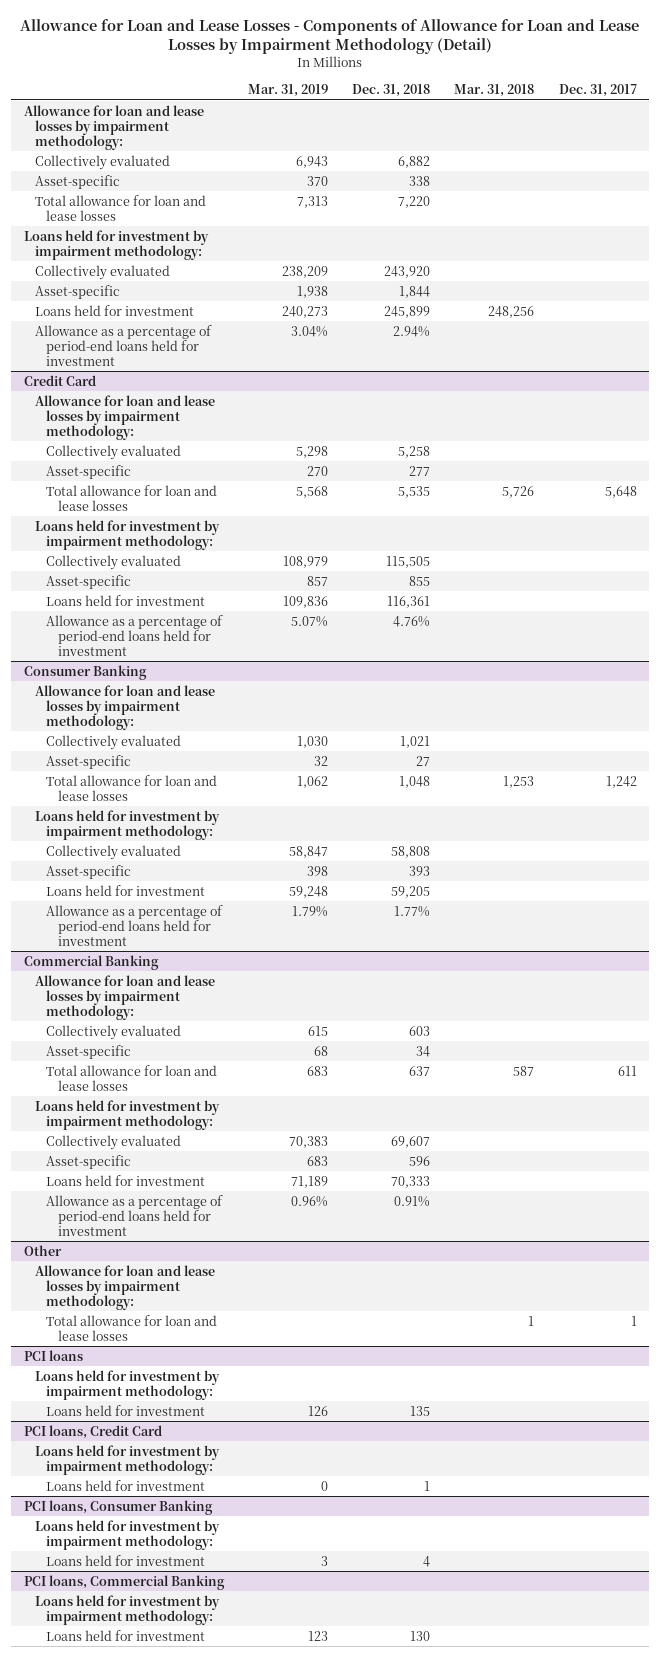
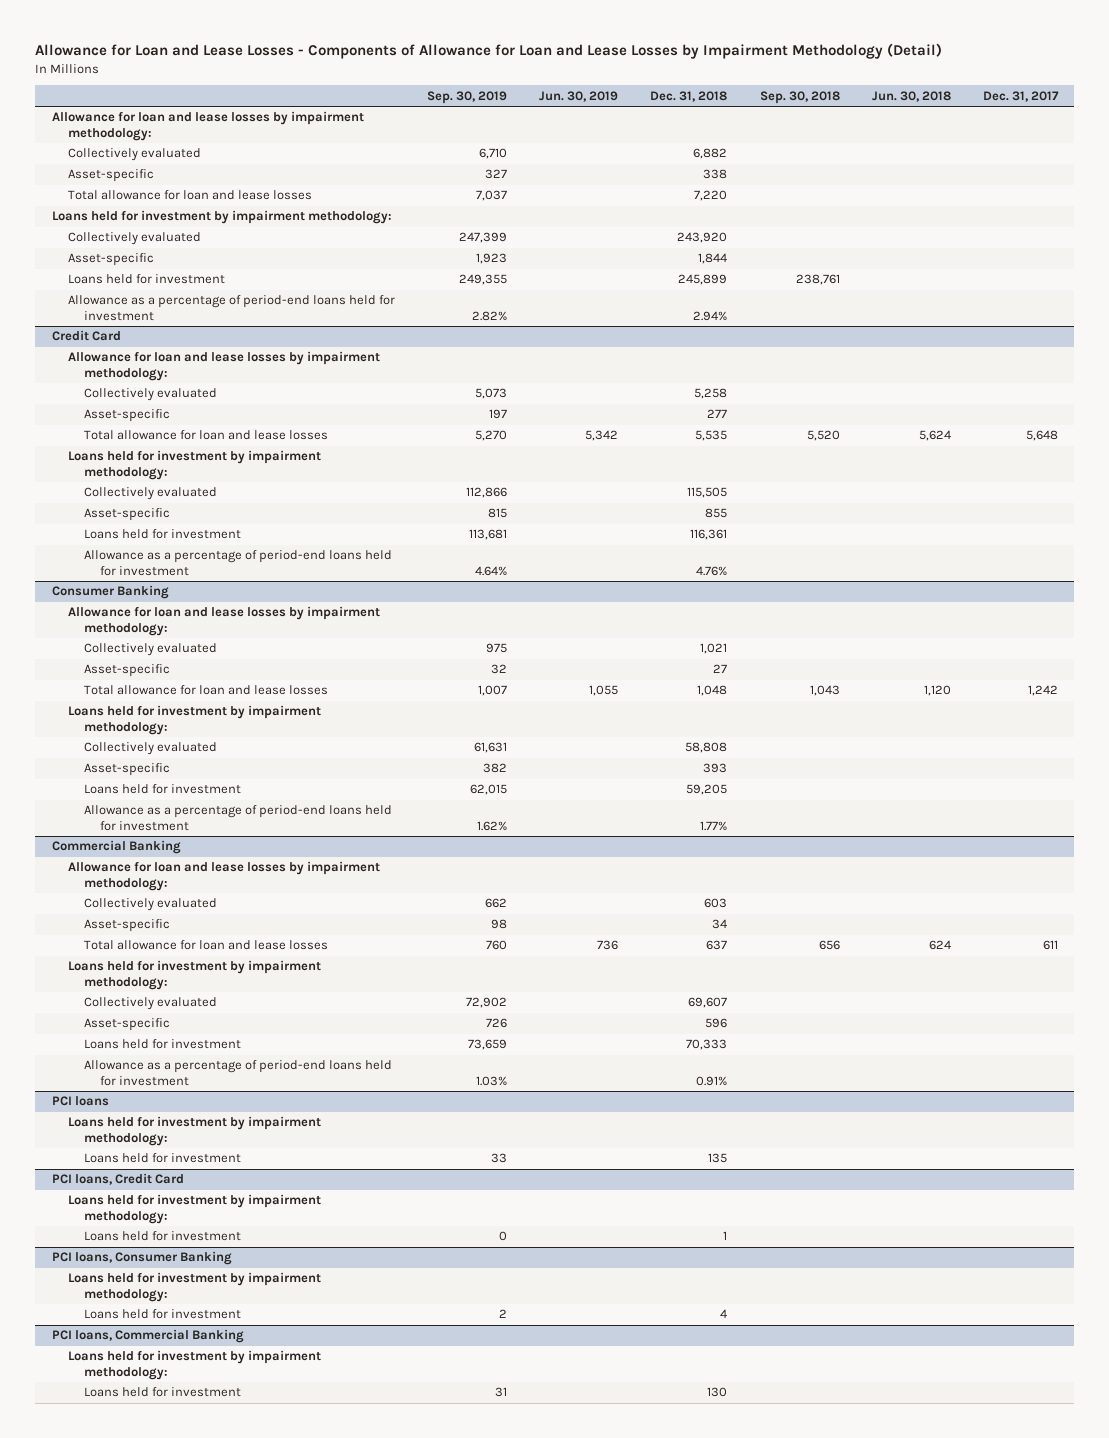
[247,84,328,98] Mar. 31, 2019 -> none
[454,84,535,98] Mar. 31, 2018 -> none
none -> [426,90,507,104] Sep. 30, 2019
none -> [539,90,619,102] Jun. 30, 2019
none -> [759,90,840,104] Sep. 30, 2018
none -> [871,90,951,102] Jun. 30, 2018
[23,1244,62,1256] Other -> none
[34,1264,215,1310] Allowance for loan and lease losses by impairment methodology: -> none
[46,1314,218,1341] Total allowance for loan and lease losses -> none

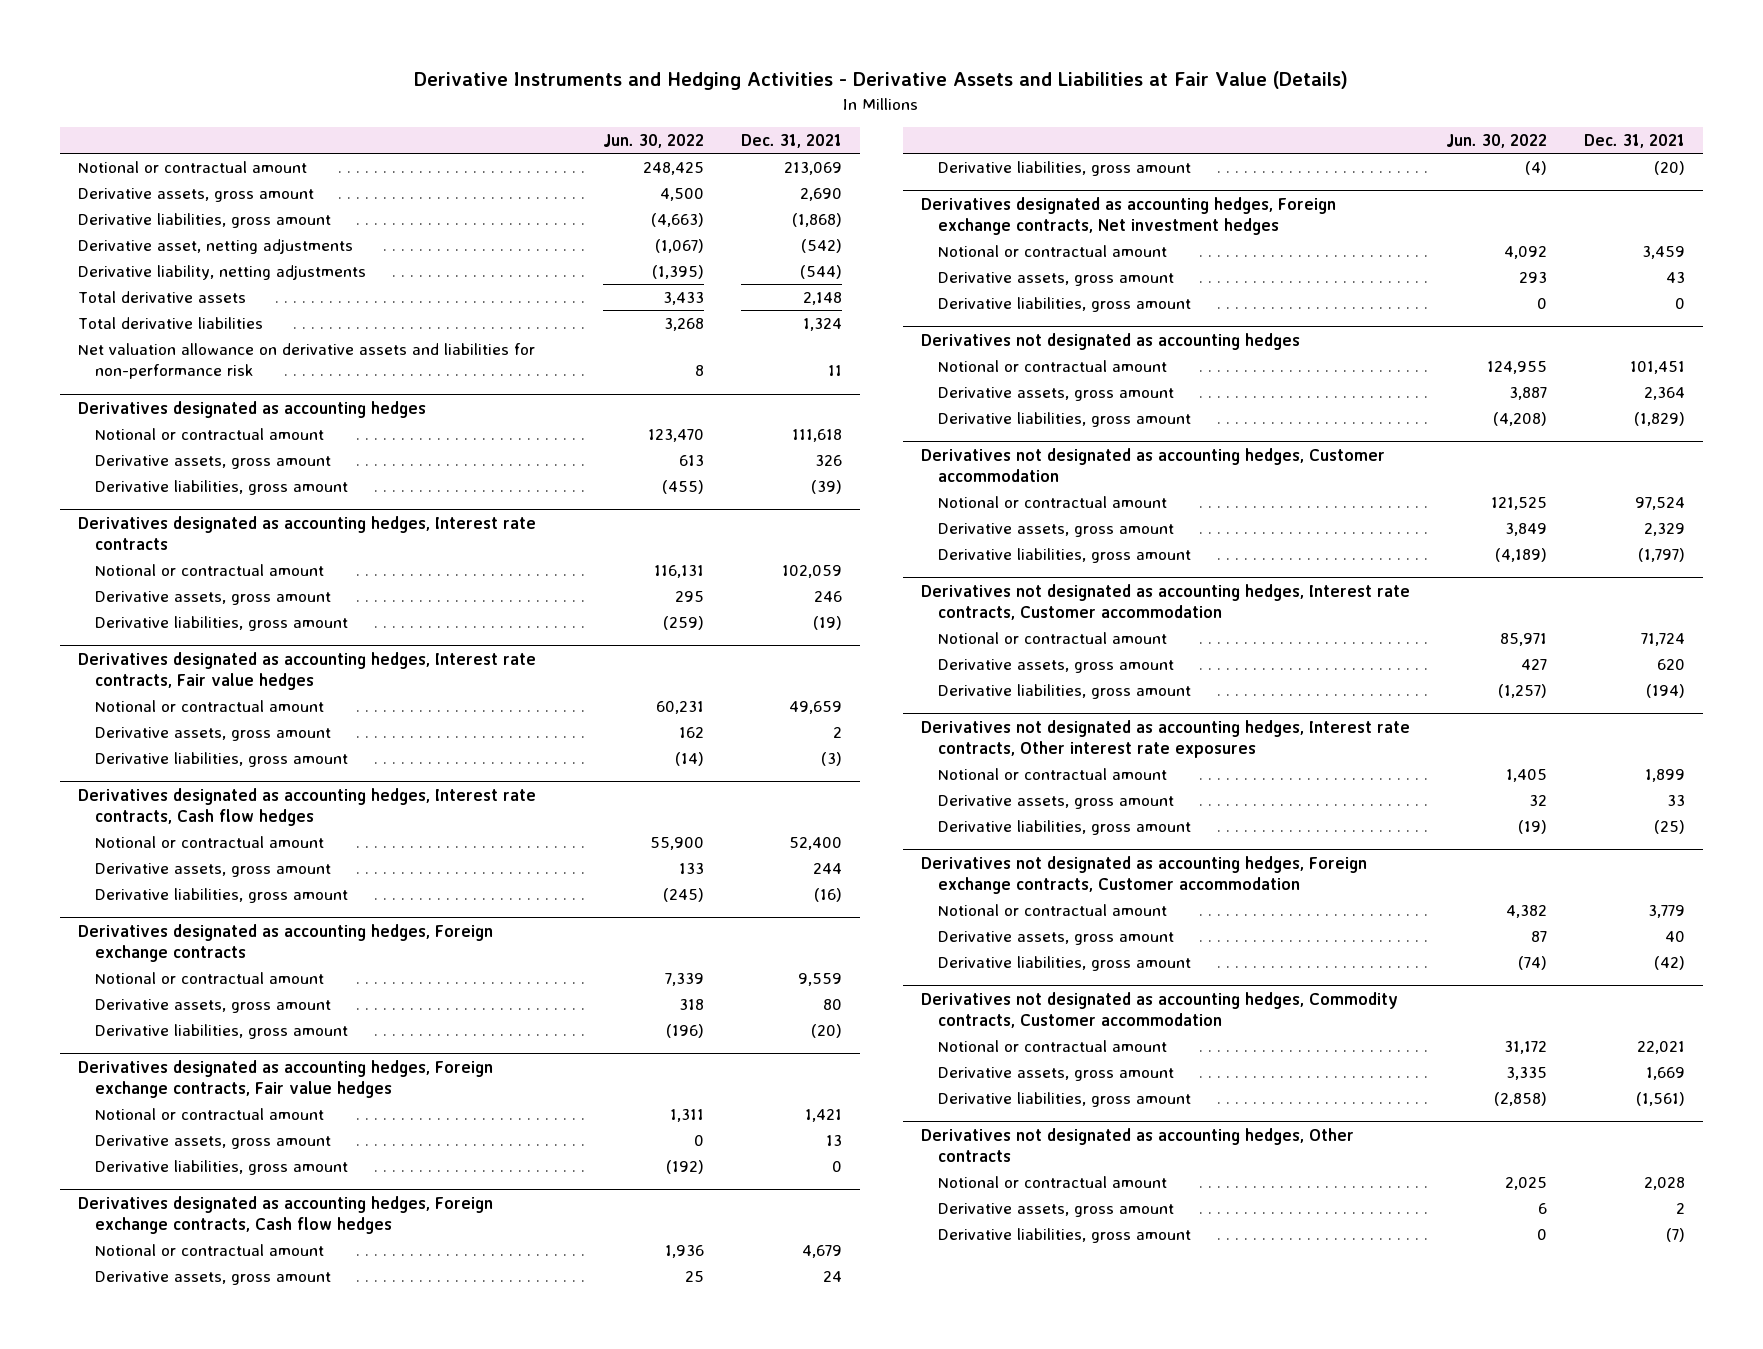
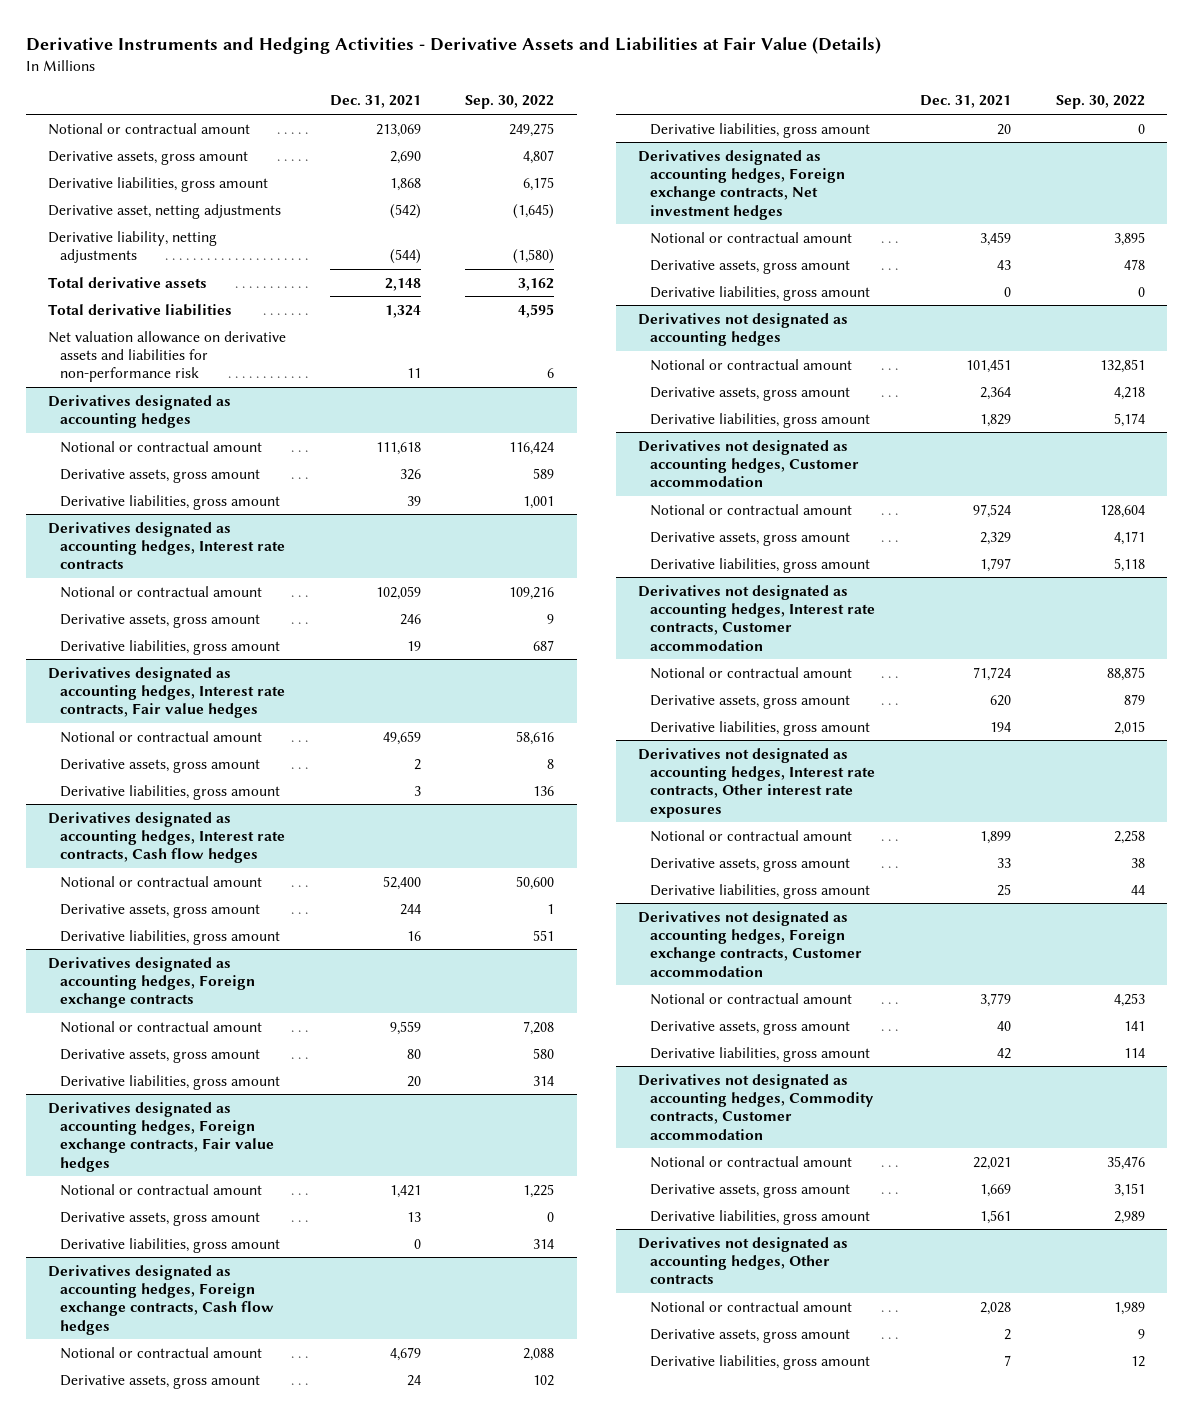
[603,133,705,148] Jun. 30, 2022 -> none
none -> [465,95,555,110] Sep. 30, 2022
[791,213,842,228] (1,868) -> [390,177,422,191] 1,868
[810,480,842,495] (39) -> [407,495,422,506] 39
[812,616,842,631] (19) -> [407,640,422,651] 19
[820,752,842,767] (3) -> [414,785,422,796] 3
[813,888,842,903] (16) -> [407,930,422,941] 16
[810,1024,842,1039] (20) -> [407,1075,422,1087] 20
[1653,161,1685,176] (20) -> [997,123,1012,135] 20
[1633,412,1685,427] (1,829) -> [980,413,1012,427] 1,829
[1637,548,1685,563] (1,797) -> [980,557,1012,572] 1,797
[1645,684,1685,699] (194) -> [990,721,1012,732] 194
[1653,820,1685,835] (25) -> [997,883,1012,896] 25
[1653,956,1685,971] (42) -> [997,1047,1012,1059] 42
[1635,1092,1685,1107] (1,561) -> [980,1209,1012,1224] 1,561
[1665,1228,1685,1243] (7) -> [1004,1354,1012,1366] 7

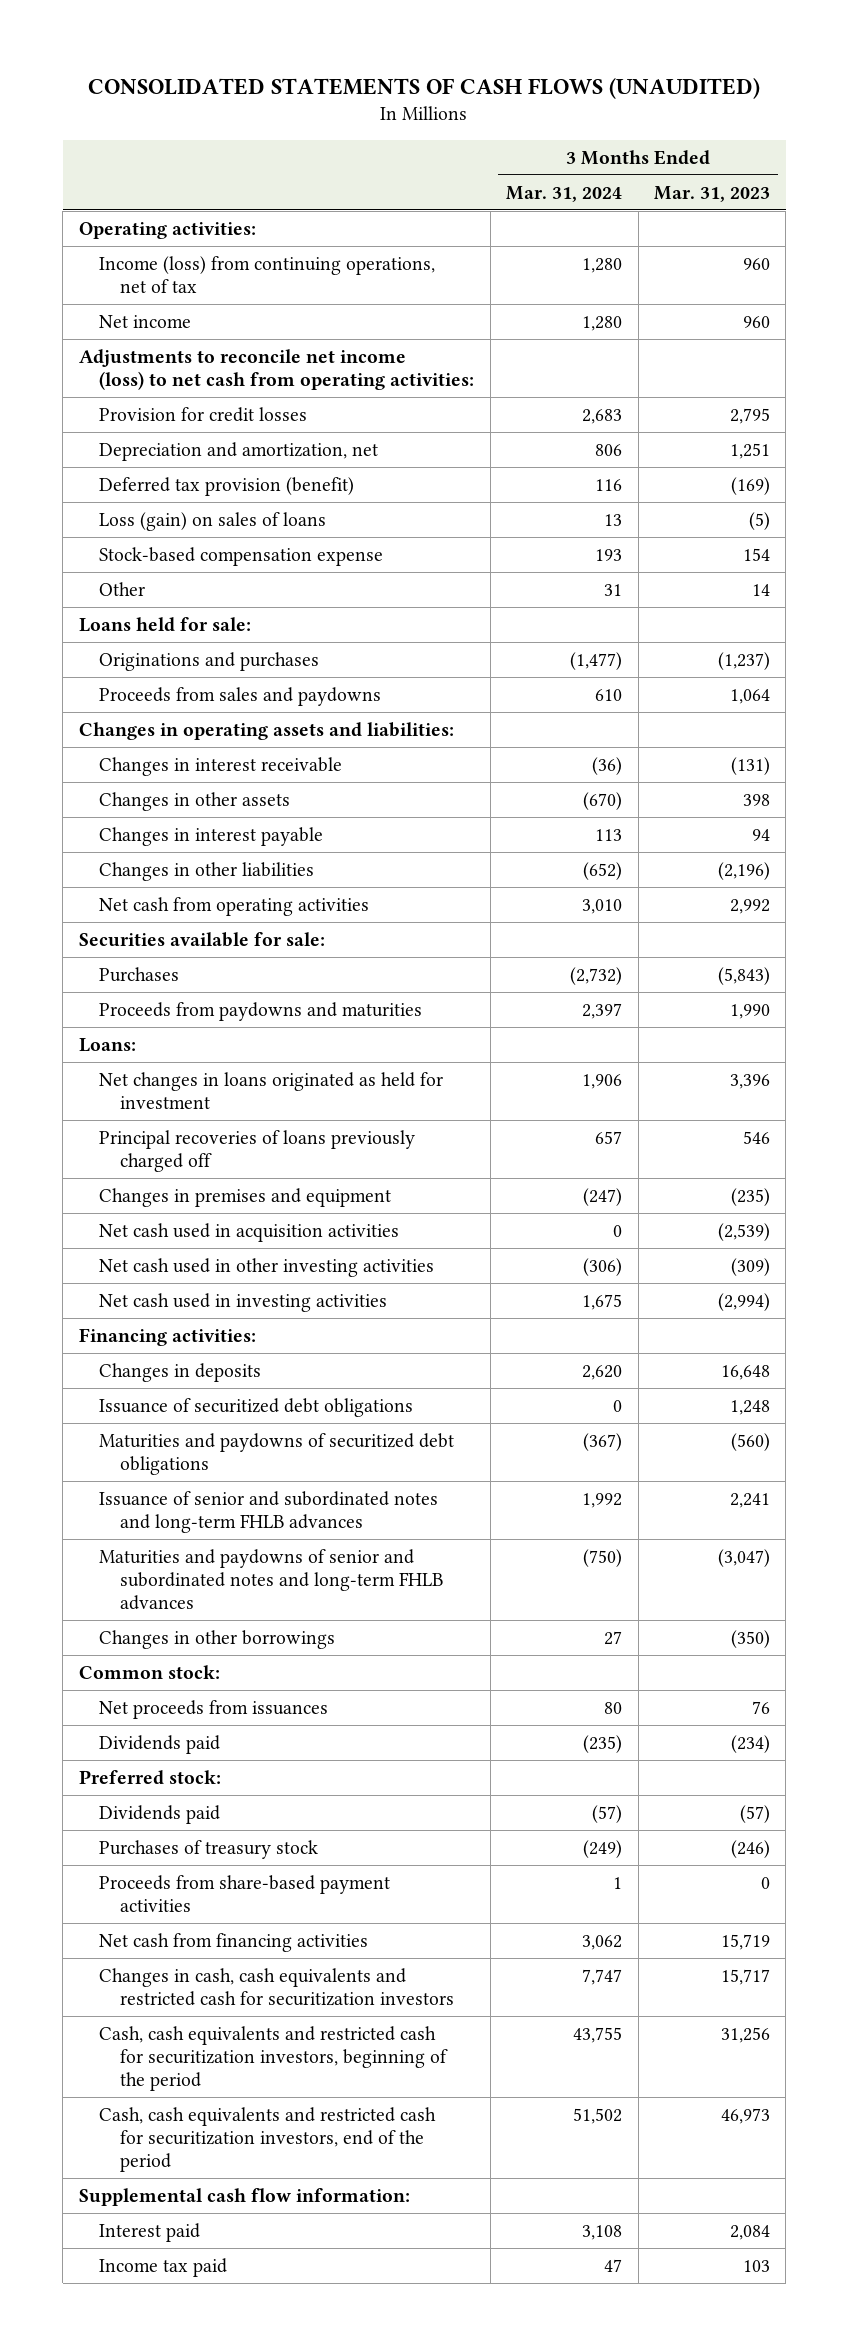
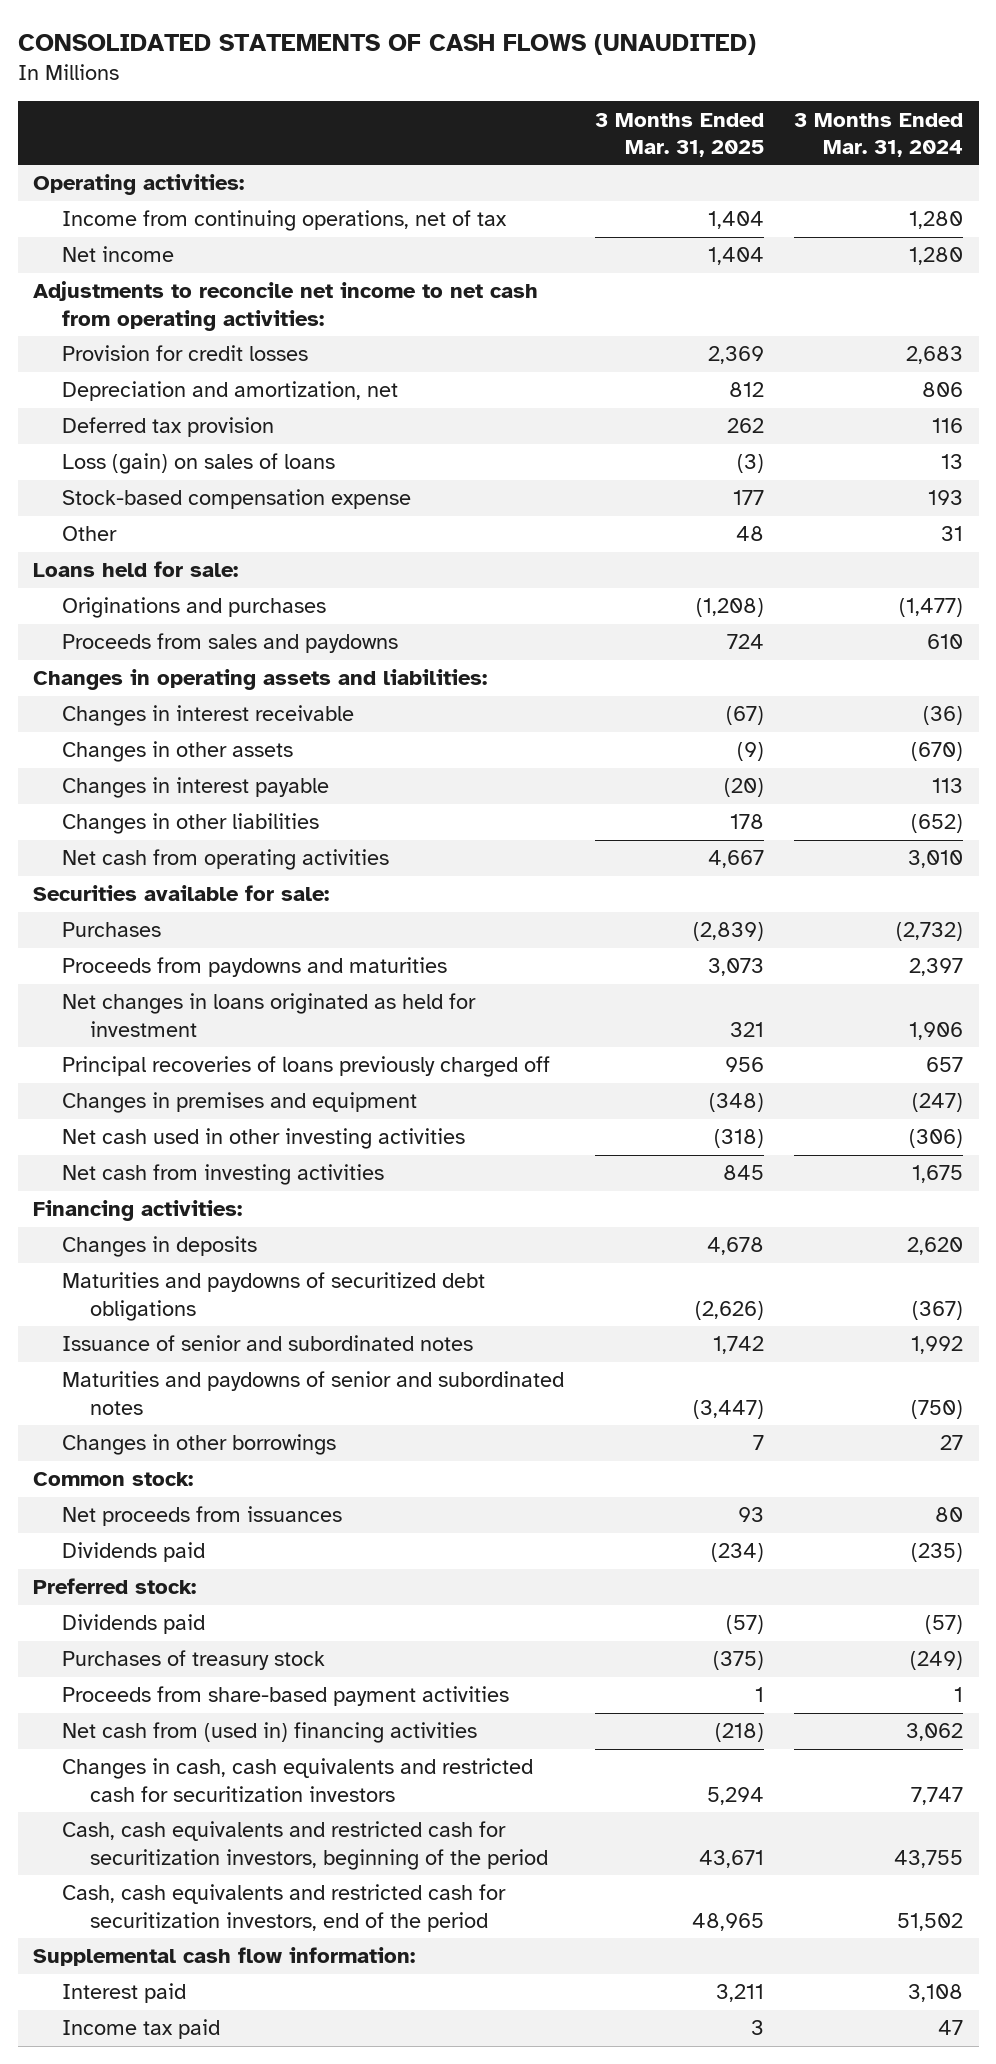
[654,185,771,202] Mar. 31, 2023 -> none
none -> [594,112,764,157] 3 Months Ended Mar. 31, 2025
[99,255,436,293] Income (loss) from continuing operations, net of tax -> [61,210,507,232] Income from continuing operations, net of tax
[78,348,475,390] Adjustments to reconcile net income (loss) to net cash from operating activities: -> [32,281,538,331] Adjustments to reconcile net income to net cash from operating activities:
[99,476,355,496] Deferred tax provision (benefit) -> [61,417,274,438] Deferred tax provision
[78,1037,136,1052] Loans: -> none
[99,1222,400,1242] Net cash used in acquisition activities -> none
[99,1292,388,1312] Net cash used in investing activities -> [61,1164,384,1186] Net cash from investing activities
[99,1397,414,1417] Issuance of securitized debt obligations -> none
[99,1490,439,1533] Issuance of senior and subordinated notes and long-term FHLB advances -> [61,1335,473,1352] Issuance of senior and subordinated notes
[99,1548,444,1610] Maturities and paydowns of senior and subordinated notes and long-term FHLB advances -> [61,1371,564,1415] Maturities and paydowns of senior and subordinated notes
[99,1932,369,1952] Net cash from financing activities -> [61,1722,477,1744] Net cash from (used in) financing activities

